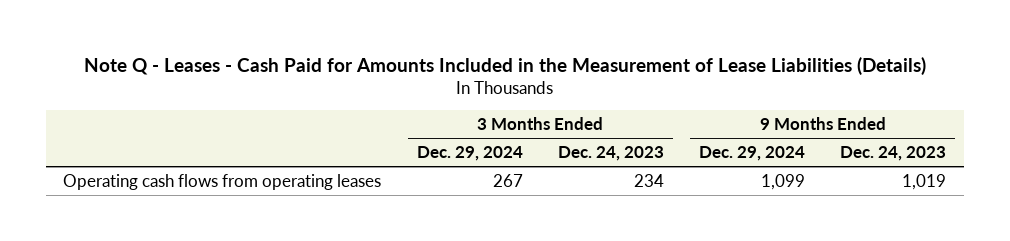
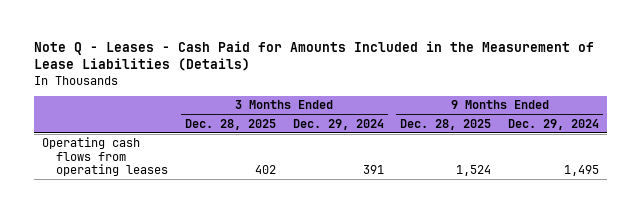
[557,146,664,162] Dec. 24, 2023 -> none
[840,146,947,162] Dec. 24, 2023 -> none
none -> [184,118,276,130] Dec. 28, 2025
none -> [400,118,492,130] Dec. 28, 2025
[492,173,523,187] 267 -> [362,164,384,174] 391
[760,173,805,190] 1,099 -> [564,164,600,176] 1,495

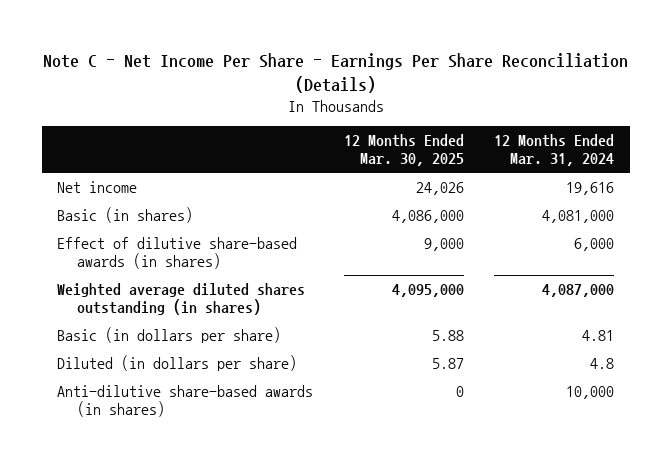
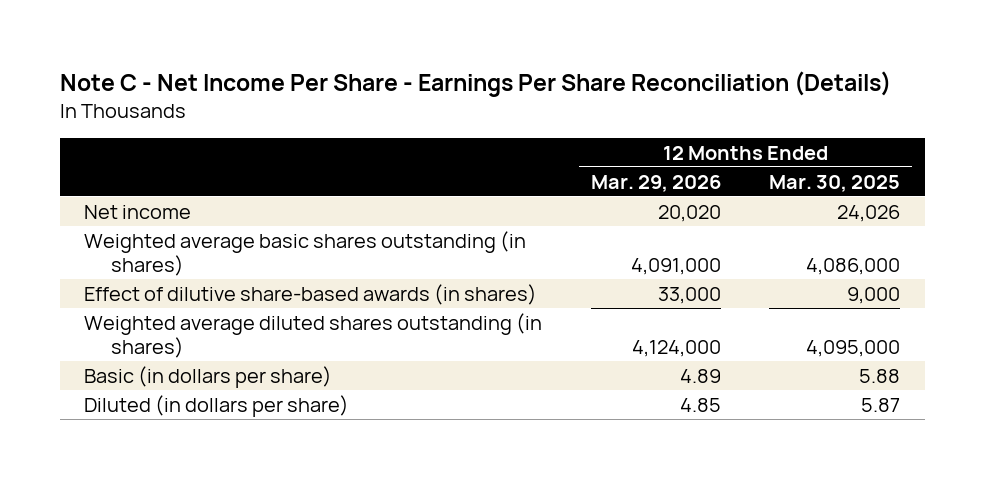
[494,134,615,167] 12 Months Ended Mar. 31, 2024 -> none
none -> [590,174,721,192] Mar. 29, 2026
[56,206,193,223] Basic (in shares) -> [84,230,527,276] Weighted average basic shares outstanding (in shares)
[56,384,313,417] Anti-dilutive share-based awards (in shares) -> none

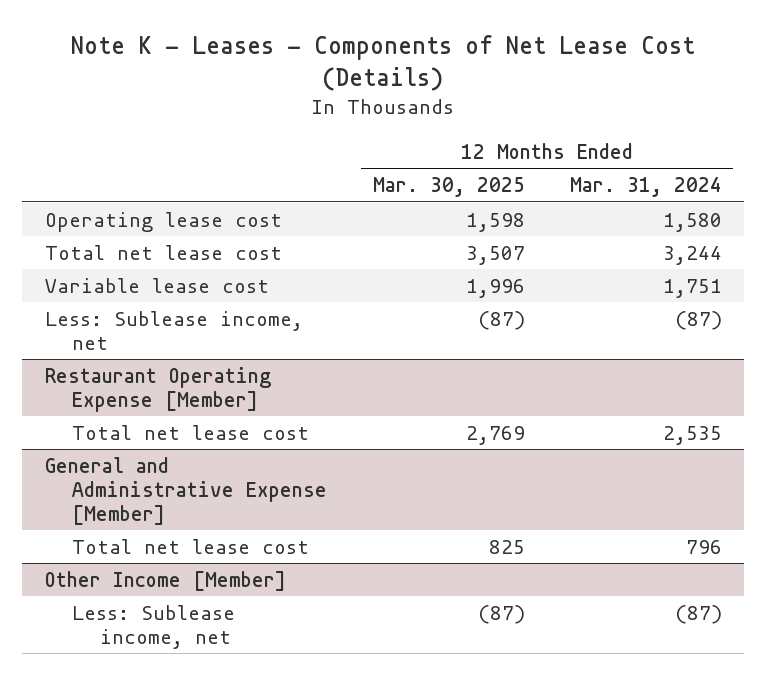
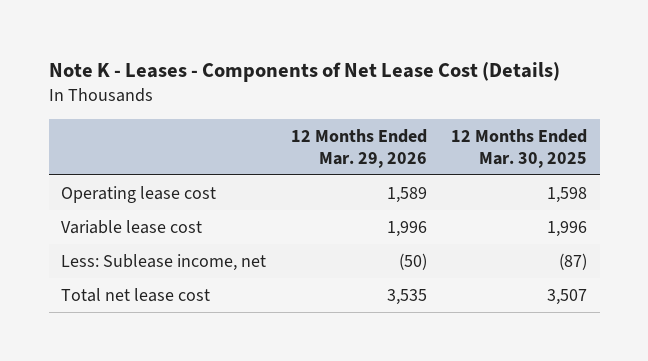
[569,177,722,198] Mar. 31, 2024 -> none
none -> [290,128,427,168] 12 Months Ended Mar. 29, 2026
[44,366,271,412] Restaurant Operating Expense [Member] -> none
[72,424,310,440] Total net lease cost -> none
[44,456,328,525] General and Administrative Expense [Member] -> none
[72,538,310,554] Total net lease cost -> none
[44,570,286,591] Other Income [Member] -> none
[72,604,236,649] Less: Sublease income, net -> none
[44,244,282,260] Total net lease cost -> [61,288,211,303] Total net lease cost

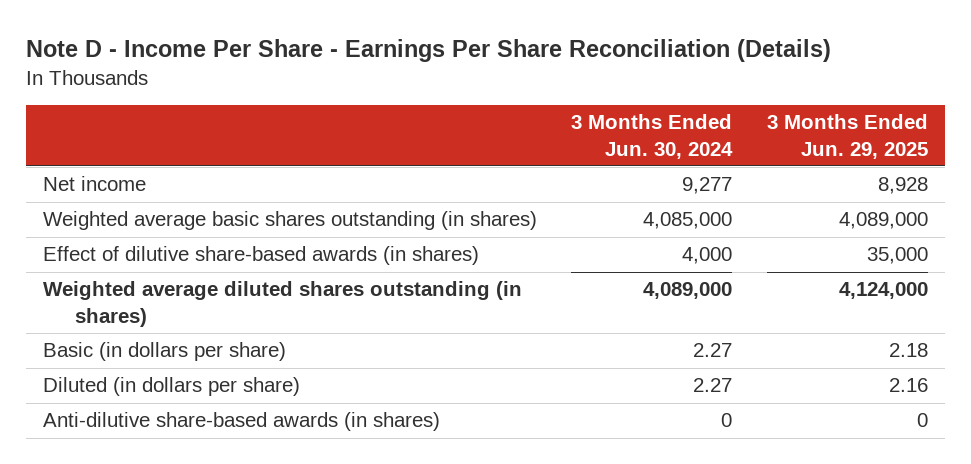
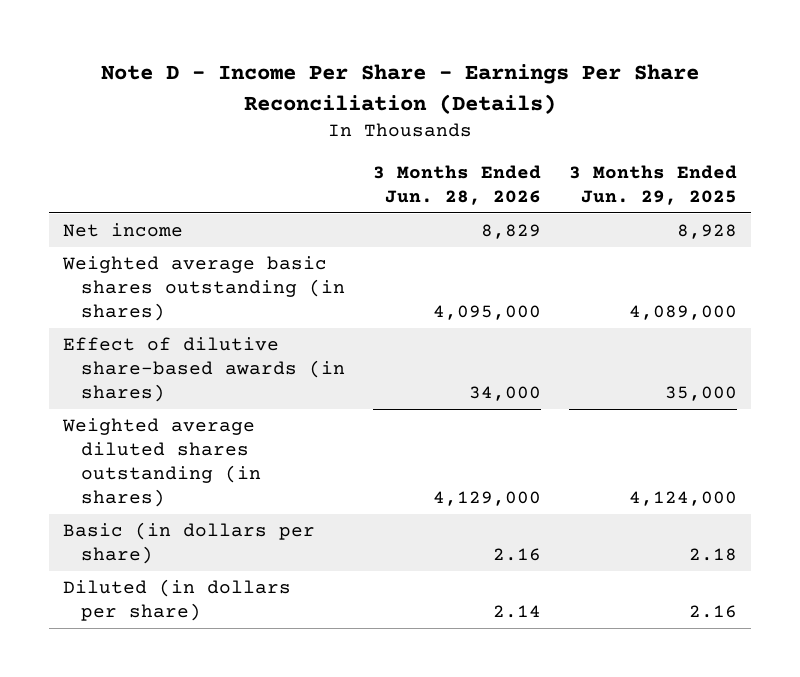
[571,114,734,159] 3 Months Ended Jun. 30, 2024 -> none
none -> [373,164,542,206] 3 Months Ended Jun. 28, 2026
[43,412,441,432] Anti-dilutive share-based awards (in shares) -> none

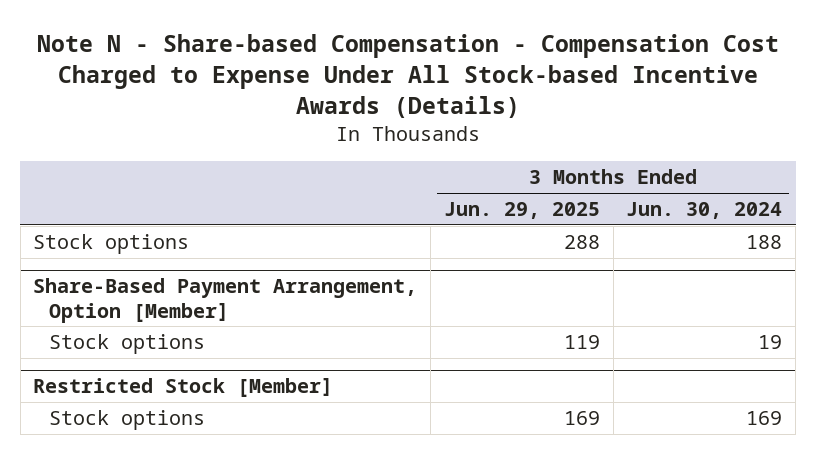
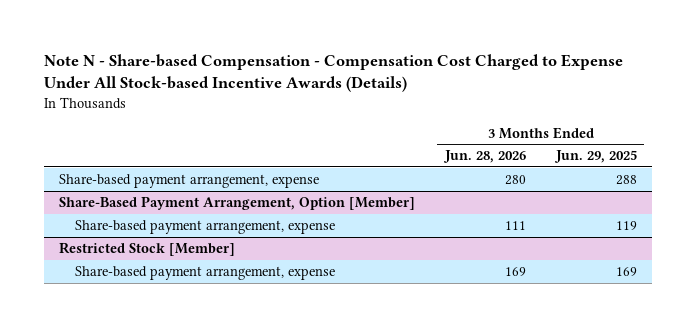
[626,202,783,220] Jun. 30, 2024 -> none
none -> [442,150,526,164] Jun. 28, 2026
[33,234,190,255] Stock options -> [58,173,319,188] Share-based payment arrangement, expense
[48,334,205,355] Stock options -> [74,219,335,234] Share-based payment arrangement, expense
[48,410,205,431] Stock options -> [74,265,335,280] Share-based payment arrangement, expense

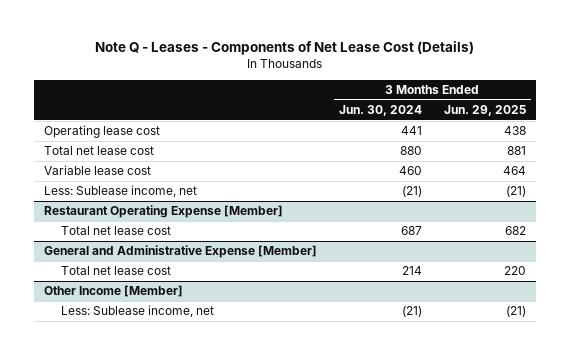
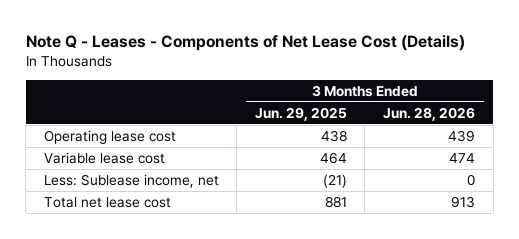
[339,105,423,117] Jun. 30, 2024 -> none
none -> [383,106,476,121] Jun. 28, 2026
[44,205,284,219] Restaurant Operating Expense [Member] -> none
[60,226,171,236] Total net lease cost -> none
[44,245,318,259] General and Administrative Expense [Member] -> none
[60,266,171,276] Total net lease cost -> none
[44,285,184,298] Other Income [Member] -> none
[60,305,214,318] Less: Sublease income, net -> none
[44,146,155,156] Total net lease cost -> [43,196,171,208] Total net lease cost

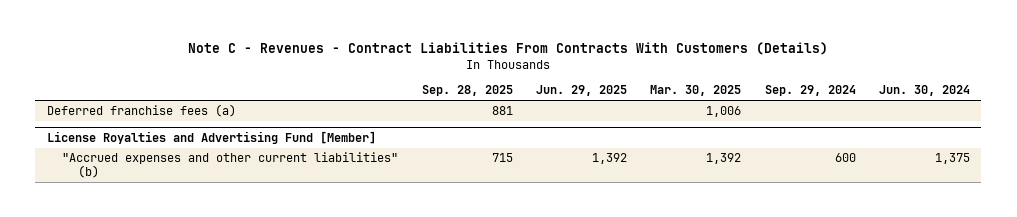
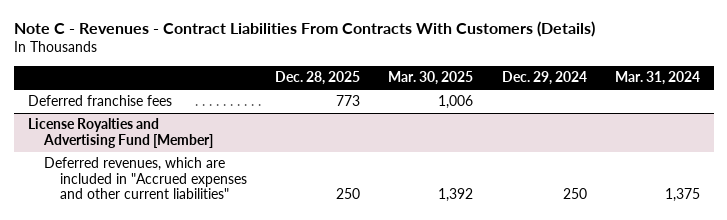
[421,85,513,97] Sep. 28, 2025 -> none
[535,85,627,97] Jun. 29, 2025 -> none
[764,85,856,97] Sep. 29, 2024 -> none
[878,85,970,97] Jun. 30, 2024 -> none
none -> [275,71,361,86] Dec. 28, 2025
none -> [501,71,587,86] Dec. 29, 2024
none -> [614,71,700,86] Mar. 31, 2024
[47,104,237,118] Deferred franchise fees (a) -> [27,95,172,107] Deferred franchise fees
[62,152,399,178] "Accrued expenses and other current liabilities" (b) -> [43,157,248,200] Deferred revenues, which are included in "Accrued expenses and other current liabilities"

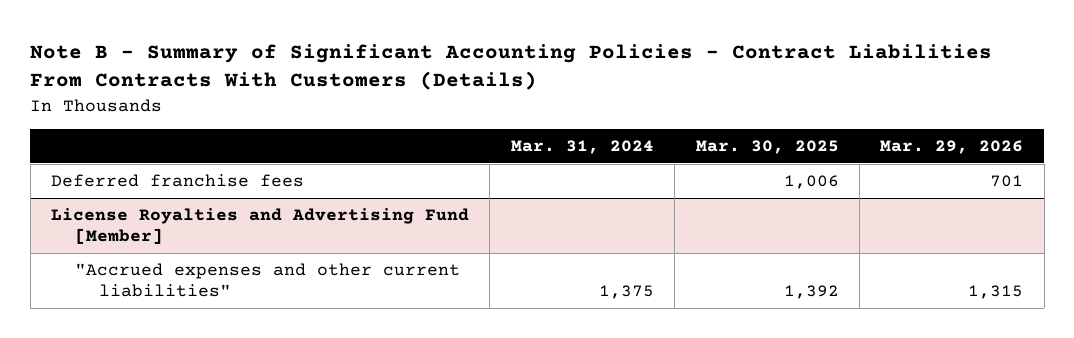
[13,21,595,38] Note C - Revenues - Contract Liabilities From Contracts With Customers (Details) -> [30,44,993,91] Note B - Summary of Significant Accounting Policies - Contract Liabilities From Contracts With Customers (Details)
[275,71,361,86] Dec. 28, 2025 -> none
[501,71,587,86] Dec. 29, 2024 -> none
none -> [880,140,1024,155] Mar. 29, 2026
[43,157,248,200] Deferred revenues, which are included in "Accrued expenses and other current liabilities" -> [75,263,461,298] "Accrued expenses and other current liabilities"

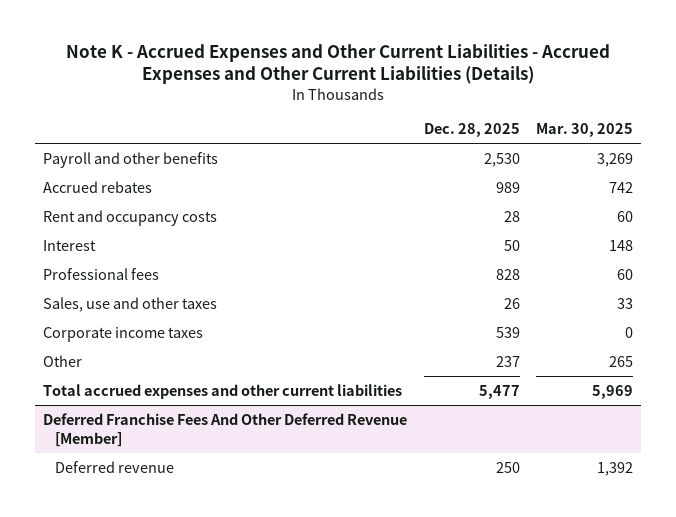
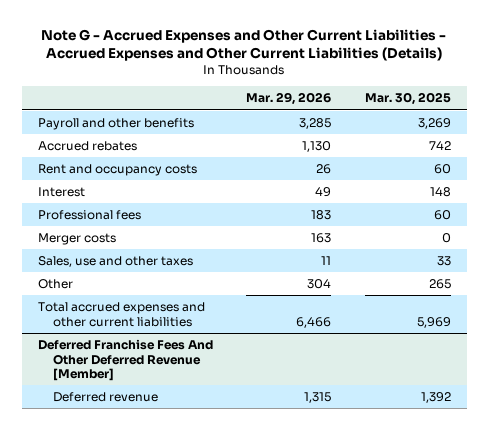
[66,43,611,85] Note K - Accrued Expenses and Other Current Liabilities - Accrued Expenses and Other Current Liabilities (Details) -> [41,28,447,62] Note G - Accrued Expenses and Other Current Liabilities - Accrued Expenses and Other Current Liabilities (Details)
[423,123,520,138] Dec. 28, 2025 -> none
none -> [246,92,332,106] Mar. 29, 2026
none -> [38,233,117,246] Merger costs
[43,326,204,342] Corporate income taxes -> none

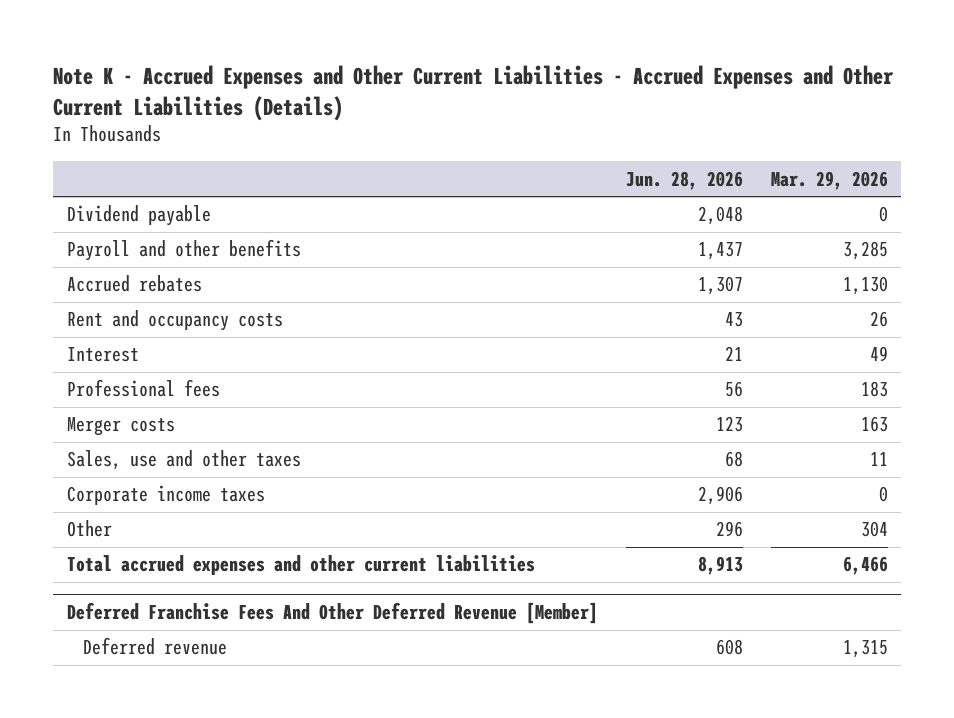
[41,28,447,62] Note G - Accrued Expenses and Other Current Liabilities - Accrued Expenses and Other Current Liabilities (Details) -> [53,64,895,121] Note K - Accrued Expenses and Other Current Liabilities - Accrued Expenses and Other Current Liabilities (Details)
[364,92,451,106] Mar. 30, 2025 -> none
none -> [625,170,743,190] Jun. 28, 2026
none -> [66,205,211,227] Dividend payable
none -> [66,485,265,506] Corporate income taxes

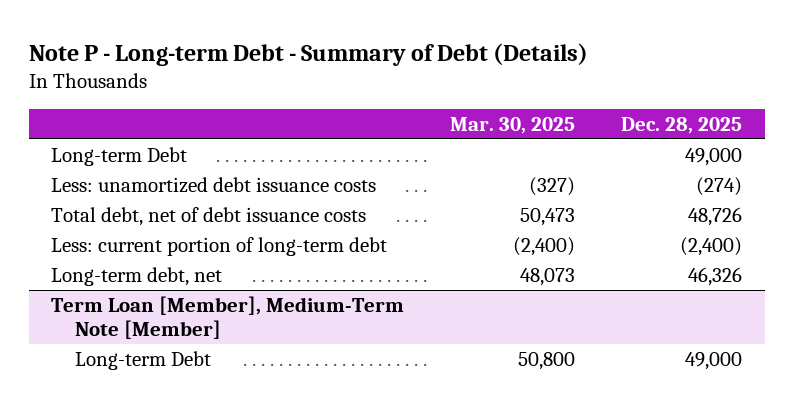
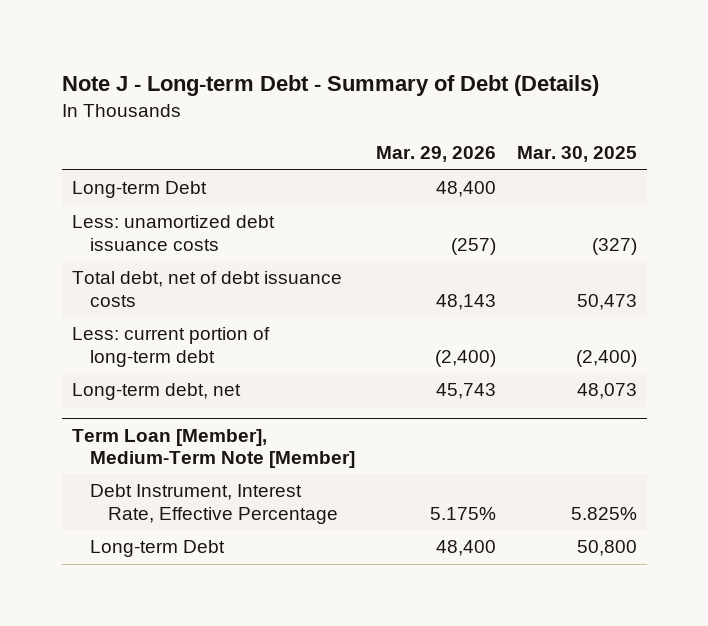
[28,42,588,66] Note P - Long-term Debt - Summary of Debt (Details) -> [61,75,599,97] Note J - Long-term Debt - Summary of Debt (Details)
[620,116,742,134] Dec. 28, 2025 -> none
none -> [375,146,496,163] Mar. 29, 2026
none -> [90,484,339,524] Debt Instrument, Interest Rate, Effective Percentage

